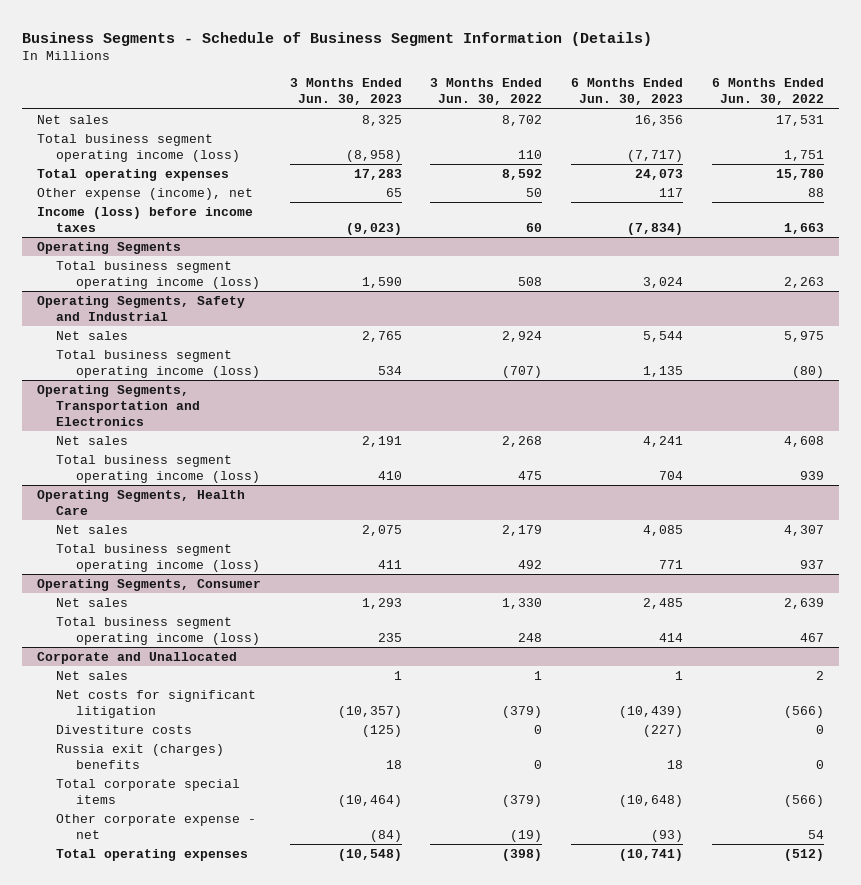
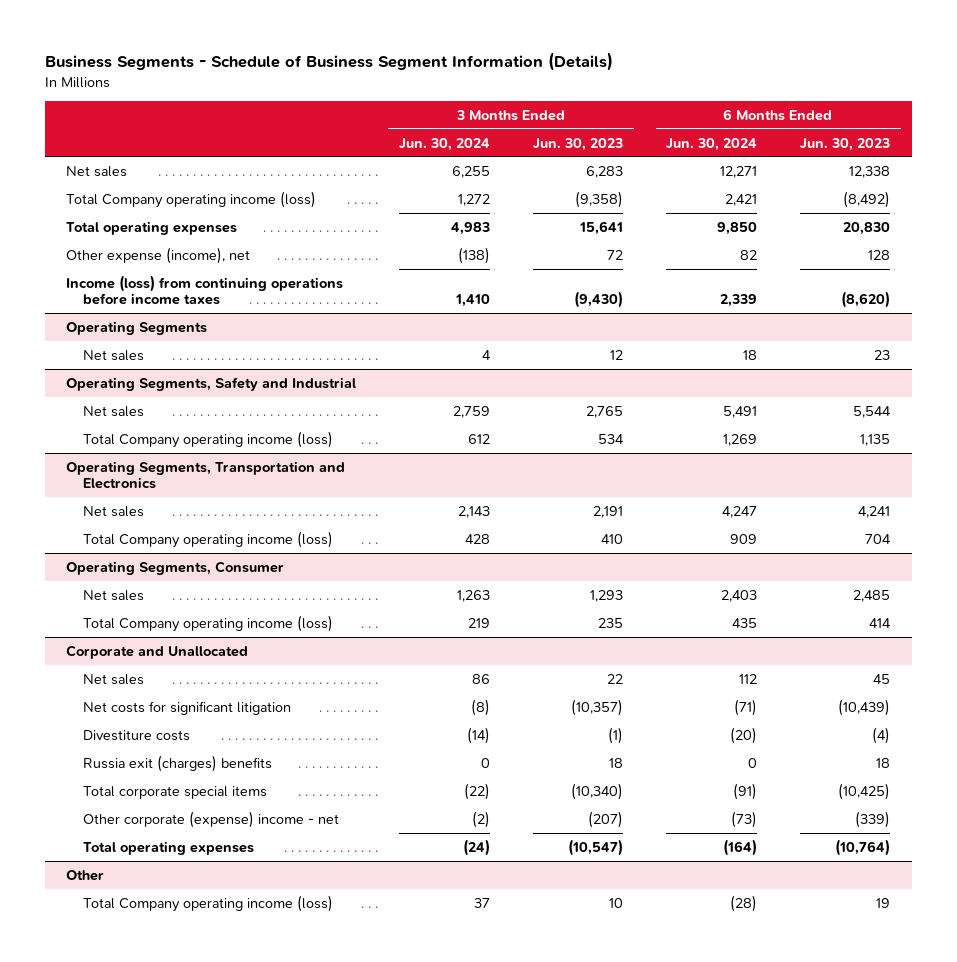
[430,78,543,106] 3 Months Ended Jun. 30, 2022 -> none
[712,78,825,106] 6 Months Ended Jun. 30, 2022 -> none
none -> [399,137,491,151] Jun. 30, 2024
none -> [666,137,758,151] Jun. 30, 2024
[361,115,402,127] 8,325 -> [586,165,624,178] 6,283
[635,115,684,127] 16,356 -> [849,165,891,178] 12,338
[36,134,241,163] Total business segment operating income (loss) -> [66,190,317,208] Total Company operating income (loss)
[345,150,402,163] (8,958) -> [575,190,624,208] (9,358)
[627,150,684,163] (7,717) -> [843,190,891,208] (8,492)
[353,169,402,181] 17,283 -> [579,220,624,235] 15,641
[635,169,684,181] 24,073 -> [843,221,891,235] 20,830
[385,188,402,198] 65 -> [607,249,624,260] 72
[659,188,684,198] 117 -> [868,249,891,260] 128
[36,207,253,233] Income (loss) before income taxes -> [66,274,344,306] Income (loss) from continuing operations before income taxes
[345,223,402,236] (9,023) -> [574,291,624,309] (9,430)
[627,223,684,236] (7,834) -> [841,291,891,309] (8,620)
[56,261,260,290] Total business segment operating income (loss) -> none
none -> [82,349,144,361] Net sales
[56,350,260,379] Total business segment operating income (loss) -> [82,430,333,448] Total Company operating income (loss)
[36,490,245,516] Operating Segments, Health Care -> none
[56,525,129,535] Net sales -> none
[56,544,260,573] Total business segment operating income (loss) -> none
[56,455,260,484] Total business segment operating income (loss) -> [82,530,333,548] Total Company operating income (loss)
[56,617,260,646] Total business segment operating income (loss) -> [82,614,333,632] Total Company operating income (loss)
[393,671,402,681] 1 -> [607,673,624,684] 22
[675,671,684,681] 1 -> [873,673,891,684] 45
[361,725,402,738] (125) -> [608,726,624,744] (1)
[643,725,684,738] (227) -> [872,726,891,744] (4)
[337,795,402,808] (10,464) -> [571,782,624,800] (10,340)
[619,795,684,808] (10,648) -> [838,782,891,800] (10,425)
[56,814,257,840] Other corporate expense - net -> [82,810,339,828] Other corporate (expense) income - net
[369,830,402,843] (84) -> [588,810,624,828] (207)
[651,830,684,843] (93) -> [855,810,891,828] (339)
[337,849,402,862] (10,548) -> [568,838,624,856] (10,547)
[619,849,684,862] (10,741) -> [835,838,891,856] (10,764)
none -> [66,869,105,881] Other
none -> [82,894,333,912] Total Company operating income (loss)

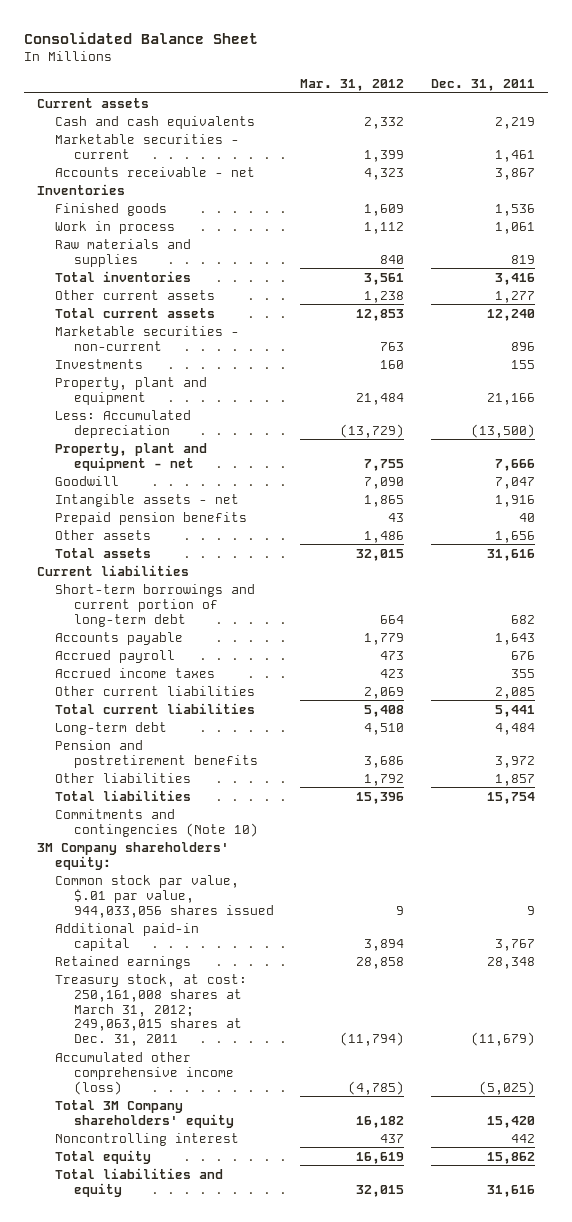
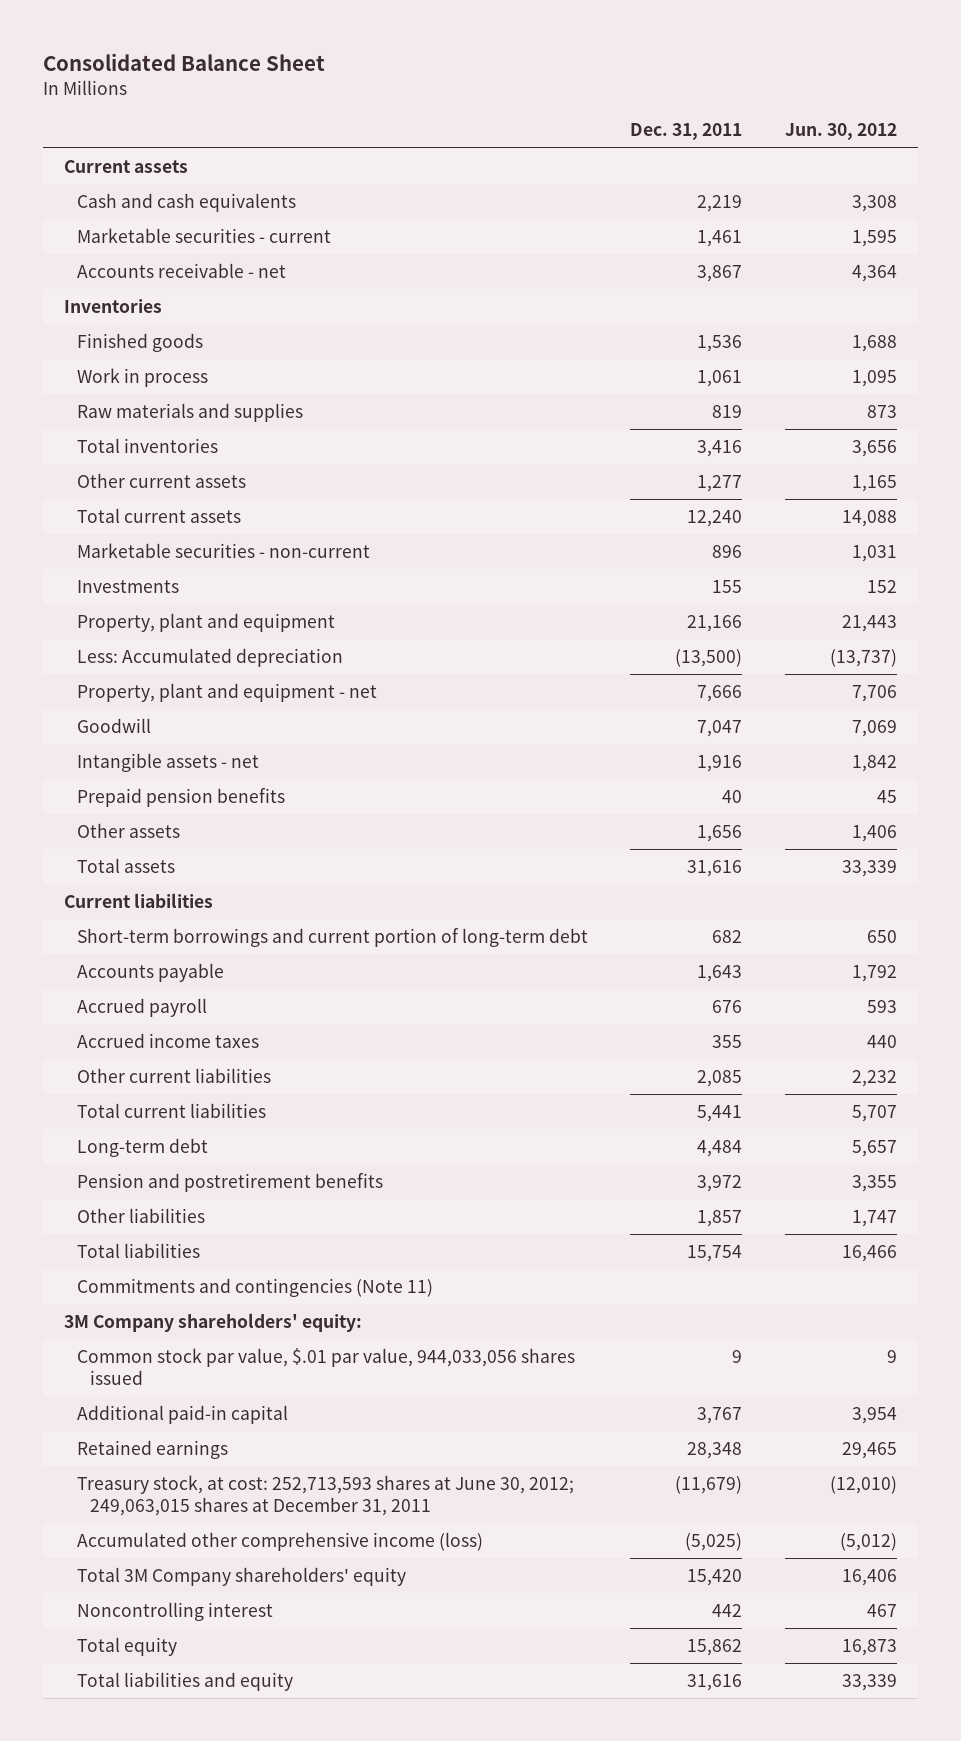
[300,78,405,91] Mar. 31, 2012 -> none
none -> [784,123,897,141] Jun. 30, 2012
[55,808,258,837] Commitments and contingencies (Note 10) -> [77,1278,434,1298] Commitments and contingencies (Note 11)
[55,973,248,1047] Treasury stock, at cost: 250,161,008 shares at March 31, 2012; 249,063,015 shares at Dec. 31, 2011 -> [77,1475,575,1516] Treasury stock, at cost: 252,713,593 shares at June 30, 2012; 249,063,015 shares at December 31, 2011

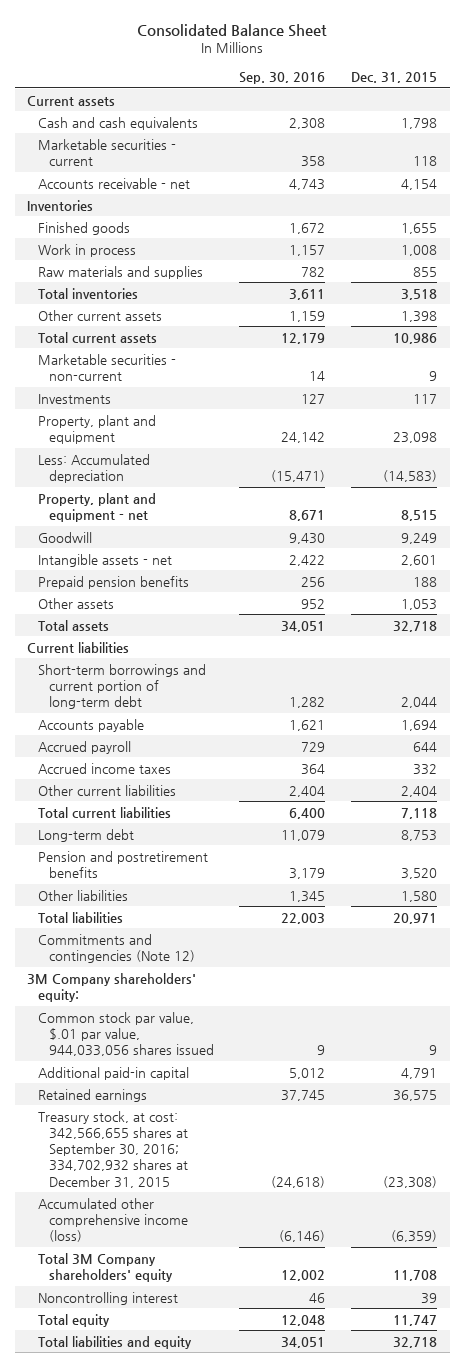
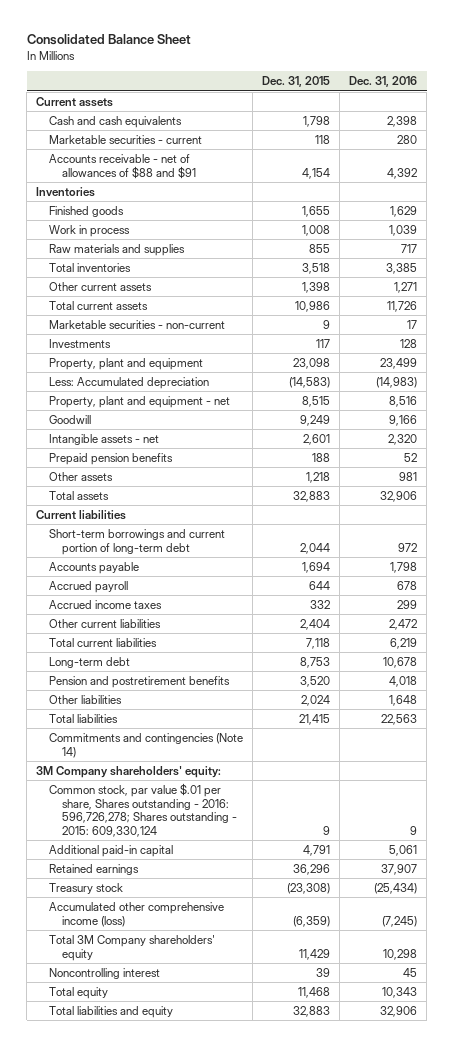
[239,72,326,85] Sep. 30, 2016 -> none
none -> [349,76,418,88] Dec. 31, 2016
[38,177,191,189] Accounts receivable - net -> [49,153,197,179] Accounts receivable - net of allowances of $88 and $91
[400,598,437,610] 1,053 -> [306,471,331,483] 1,218
[392,620,437,632] 32,718 -> [293,490,331,502] 32,883
[400,890,437,902] 1,580 -> [301,694,331,706] 2,024
[392,912,437,924] 20,971 -> [299,713,331,725] 21,415
[38,933,195,963] Commitments and contingencies (Note 12) -> [49,732,244,758] Commitments and contingencies (Note 14)
[38,1011,214,1057] Common stock par value, $.01 par value, 944,033,056 shares issued -> [49,782,238,837] Common stock, par value $.01 per share, Shares outstanding - 2016: 596,726,278; Shares outstanding - 2015: 609,330,124
[392,1089,437,1101] 36,575 -> [293,863,331,875] 36,296
[38,1110,188,1188] Treasury stock, at cost: 342,566,655 shares at September 30, 2016; 334,702,932 shares at December 31, 2015 -> [49,882,124,894] Treasury stock
[392,1269,437,1281] 11,708 -> [299,948,331,960] 11,429
[392,1314,437,1326] 11,747 -> [298,986,331,998] 11,468
[392,1336,437,1348] 32,718 -> [293,1005,331,1017] 32,883

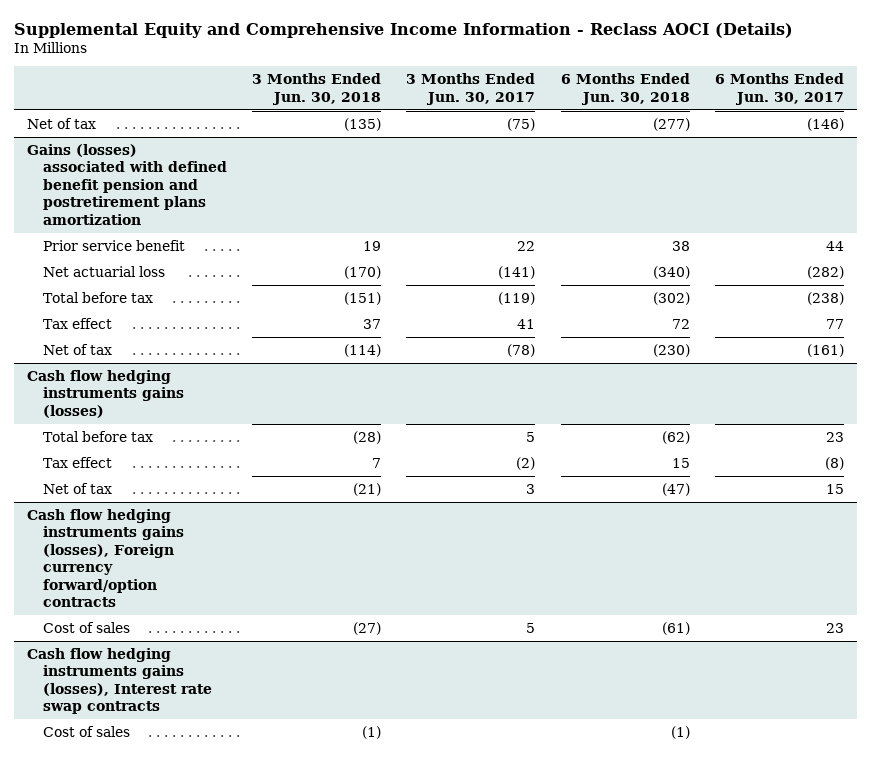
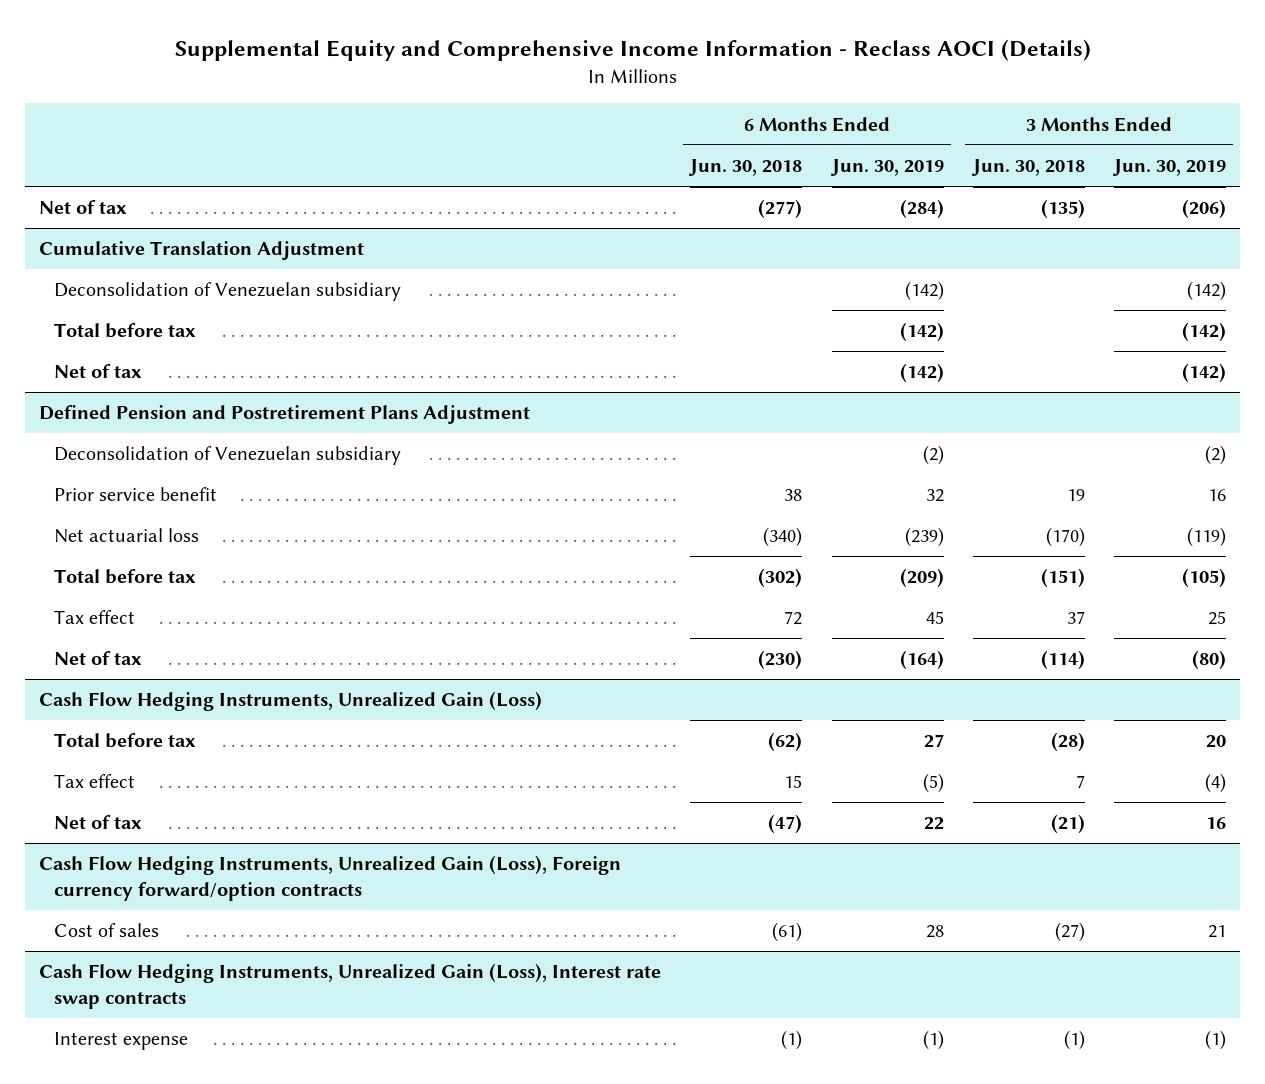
[406,73,536,105] 3 Months Ended Jun. 30, 2017 -> none
[715,73,845,105] 6 Months Ended Jun. 30, 2017 -> none
none -> [829,159,944,177] Jun. 30, 2019
none -> [1111,159,1226,177] Jun. 30, 2019
none -> [39,241,365,261] Cumulative Translation Adjustment
none -> [54,282,402,302] Deconsolidation of Venezuelan subsidiary
none -> [54,323,197,339] Total before tax
none -> [54,364,143,379] Net of tax
[26,143,227,225] Gains (losses) associated with defined benefit pension and postretirement plans amortization -> [39,405,531,425] Defined Pension and Postretirement Plans Adjustment
none -> [54,446,402,466] Deconsolidation of Venezuelan subsidiary
[26,369,184,418] Cash flow hedging instruments gains (losses) -> [39,691,543,712] Cash Flow Hedging Instruments, Unrealized Gain (Loss)
[26,508,184,607] Cash flow hedging instruments gains (losses), Foreign currency forward/option contracts -> [39,855,622,901] Cash Flow Hedging Instruments, Unrealized Gain (Loss), Foreign currency forward/option contracts
[42,725,130,737] Cost of sales -> none
[26,647,212,715] Cash flow hedging instruments gains (losses), Interest rate swap contracts -> [39,963,662,1009] Cash Flow Hedging Instruments, Unrealized Gain (Loss), Interest rate swap contracts
none -> [54,1032,189,1051] Interest expense

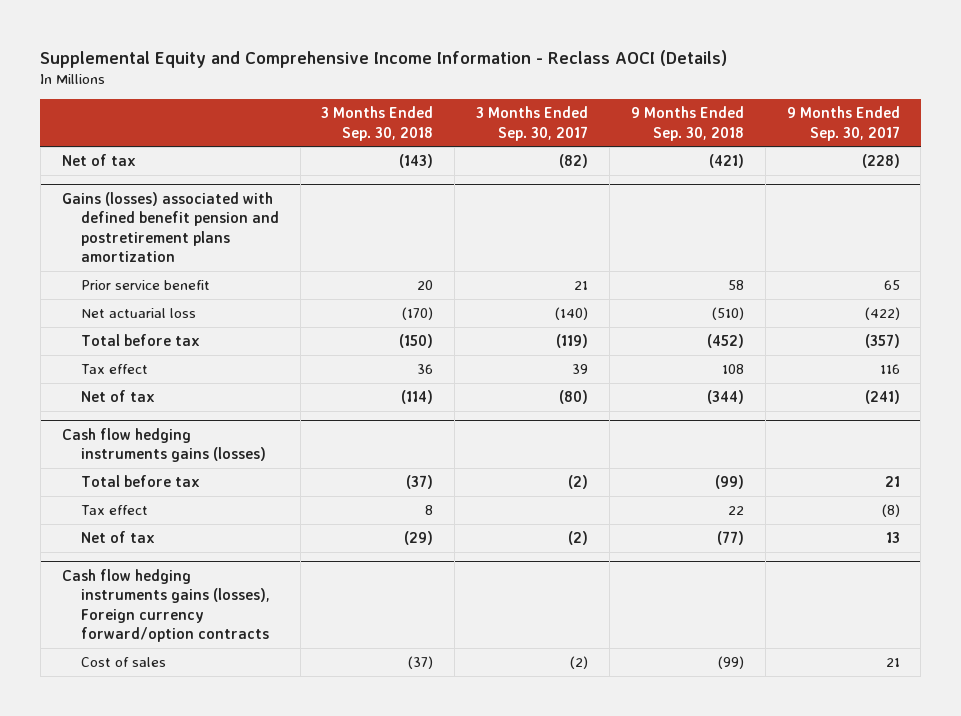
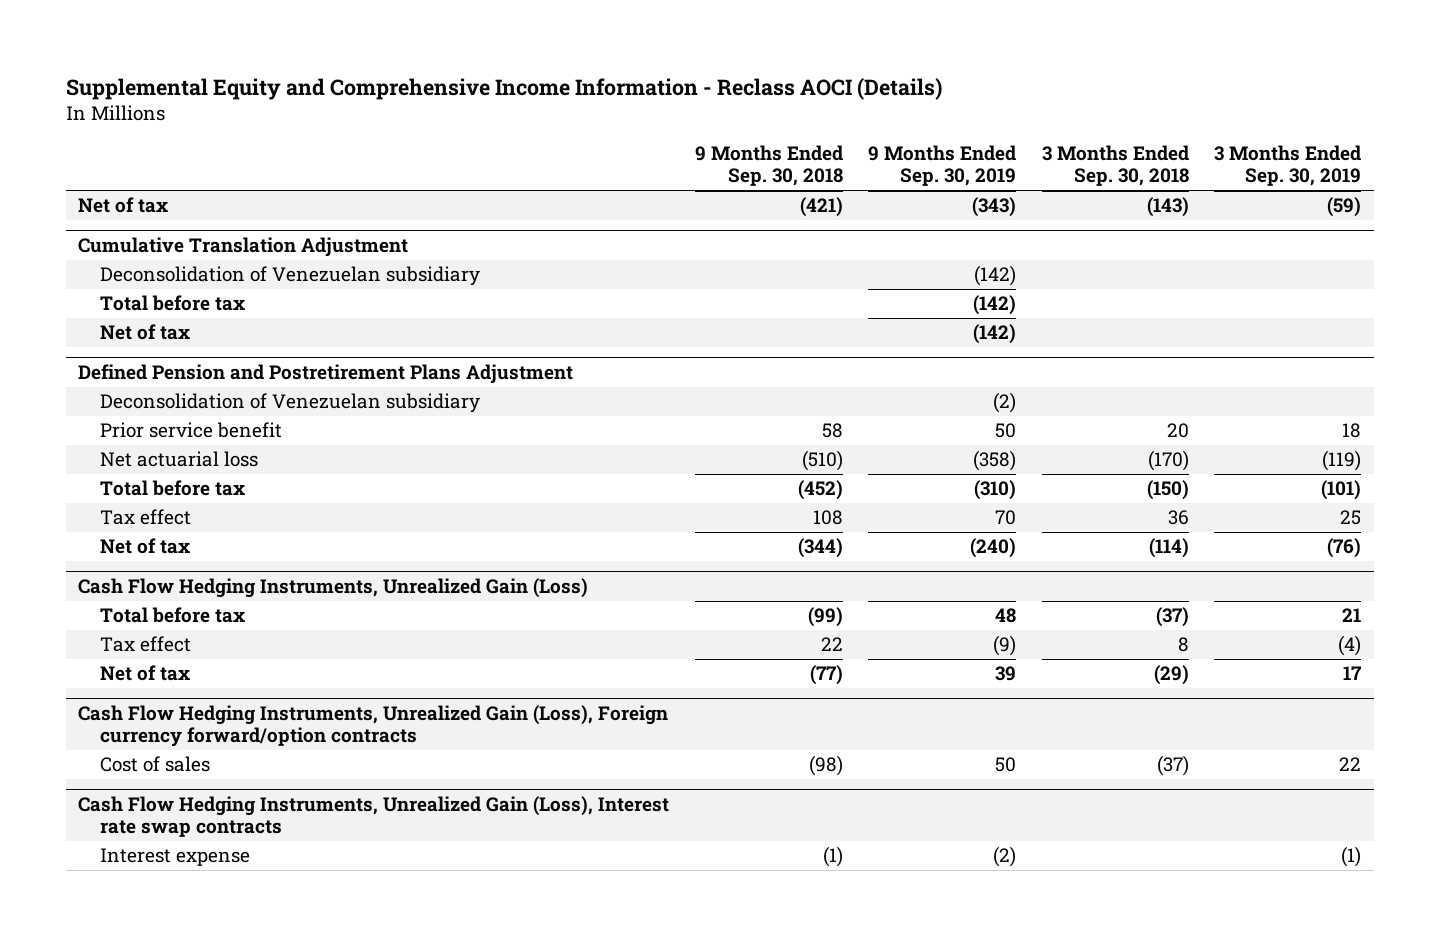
[476,106,589,141] 3 Months Ended Sep. 30, 2017 -> none
[786,106,900,141] 9 Months Ended Sep. 30, 2017 -> none
none -> [868,145,1017,187] 9 Months Ended Sep. 30, 2019
none -> [1214,145,1362,187] 3 Months Ended Sep. 30, 2019
none -> [78,237,409,258] Cumulative Translation Adjustment
none -> [99,266,480,287] Deconsolidation of Venezuelan subsidiary
none -> [99,295,245,312] Total before tax
none -> [99,324,190,341] Net of tax
[61,191,279,263] Gains (losses) associated with defined benefit pension and postretirement plans amortization -> [78,364,574,385] Defined Pension and Postretirement Plans Adjustment
none -> [99,393,480,414] Deconsolidation of Venezuelan subsidiary
[61,427,266,463] Cash flow hedging instruments gains (losses) -> [78,578,589,599] Cash Flow Hedging Instruments, Unrealized Gain (Loss)
[61,568,270,643] Cash flow hedging instruments gains (losses), Foreign currency forward/option contracts -> [78,705,669,748] Cash Flow Hedging Instruments, Unrealized Gain (Loss), Foreign currency forward/option contracts
[717,655,744,669] (99) -> [808,755,843,777] (98)
none -> [78,796,670,838] Cash Flow Hedging Instruments, Unrealized Gain (Loss), Interest rate swap contracts
none -> [99,848,250,867] Interest expense

